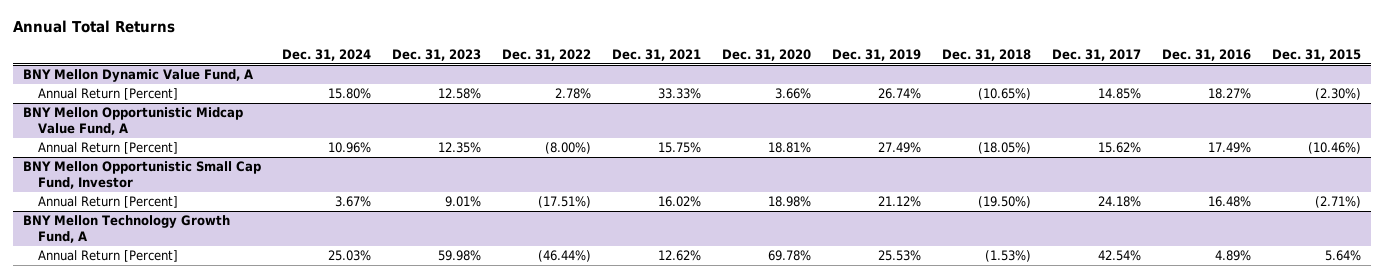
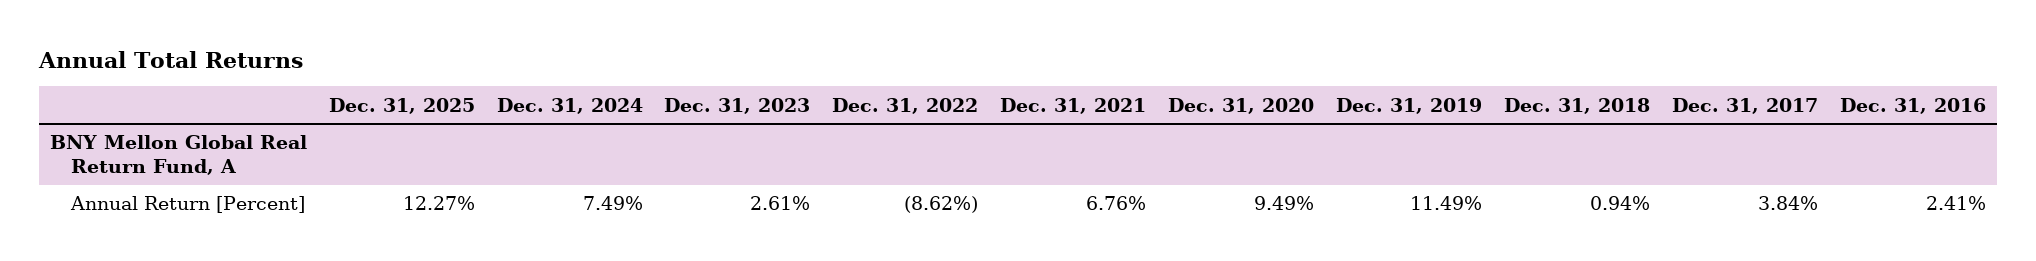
[1271,48,1361,61] Dec. 31, 2015 -> none
none -> [328,97,475,114] Dec. 31, 2025
[23,69,254,83] BNY Mellon Dynamic Value Fund, A -> none
[23,107,244,135] BNY Mellon Opportunistic Midcap Value Fund, A -> none
[37,142,178,155] Annual Return [Percent] -> none
[23,161,262,189] BNY Mellon Opportunistic Small Cap Fund, Investor -> none
[37,196,178,209] Annual Return [Percent] -> none
[23,215,231,243] BNY Mellon Technology Growth Fund, A -> none
[37,250,178,263] Annual Return [Percent] -> none
none -> [49,135,307,176] BNY Mellon Global Real Return Fund, A
[328,88,372,100] 15.80% -> [582,196,643,211] 7.49%
[438,88,482,100] 12.58% -> [750,196,811,211] 2.61%
[555,88,592,100] 2.78% -> [904,196,979,214] (8.62%)
[658,88,702,100] 33.33% -> [1086,196,1147,211] 6.76%
[774,88,811,100] 3.66% -> [1254,196,1315,211] 9.49%
[877,88,921,100] 26.74% -> [1410,196,1483,211] 11.49%
[977,88,1031,101] (10.65%) -> [1590,196,1651,211] 0.94%
[1097,88,1141,100] 14.85% -> [1758,196,1819,211] 3.84%
[1207,88,1251,100] 18.27% -> [1926,196,1987,211] 2.41%

